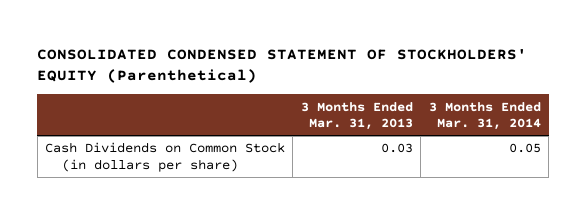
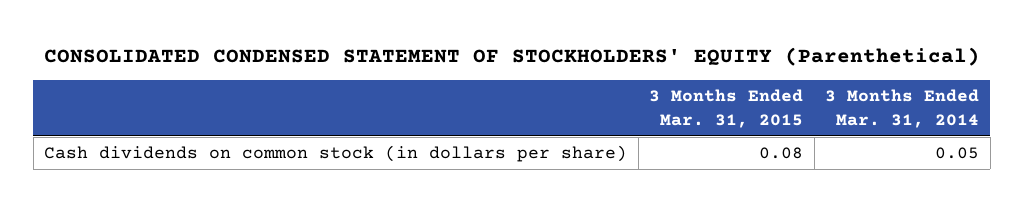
[300,101,413,131] 3 Months Ended Mar. 31, 2013 -> none
none -> [649,89,804,128] 3 Months Ended Mar. 31, 2015
[44,142,285,173] Cash Dividends on Common Stock (in dollars per share) -> [44,145,628,163] Cash dividends on common stock (in dollars per share)

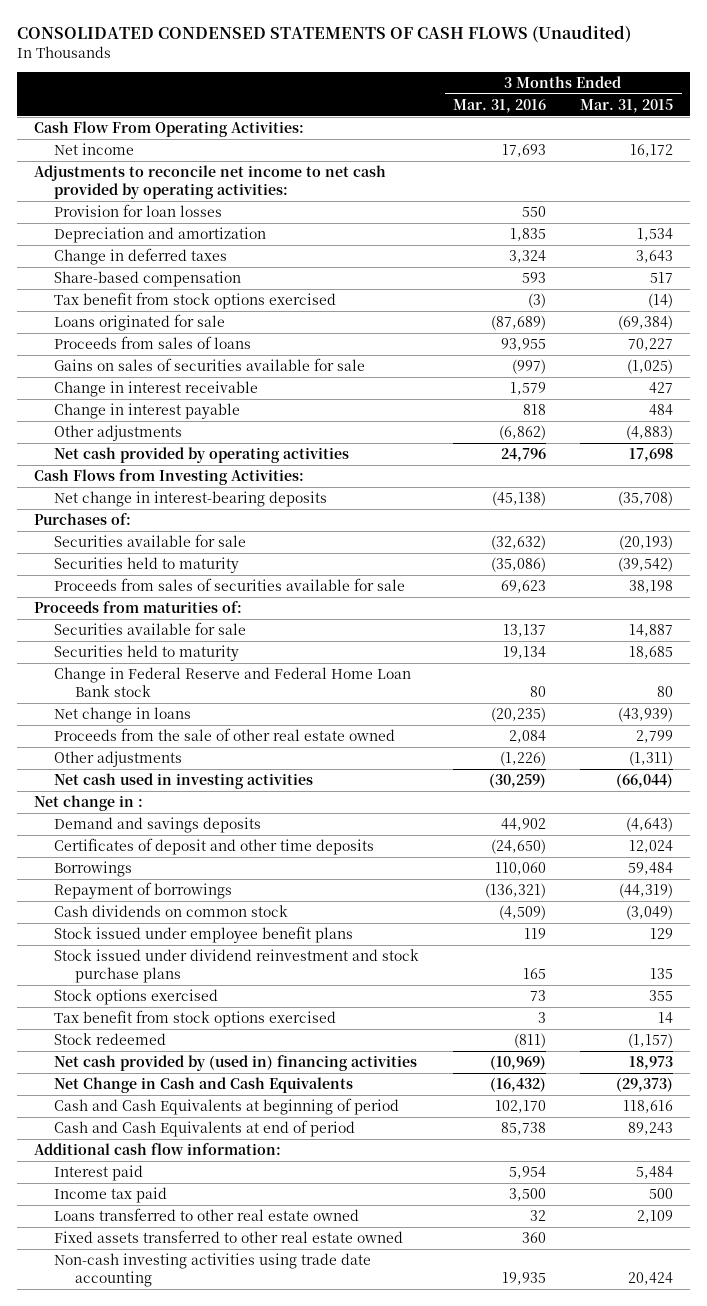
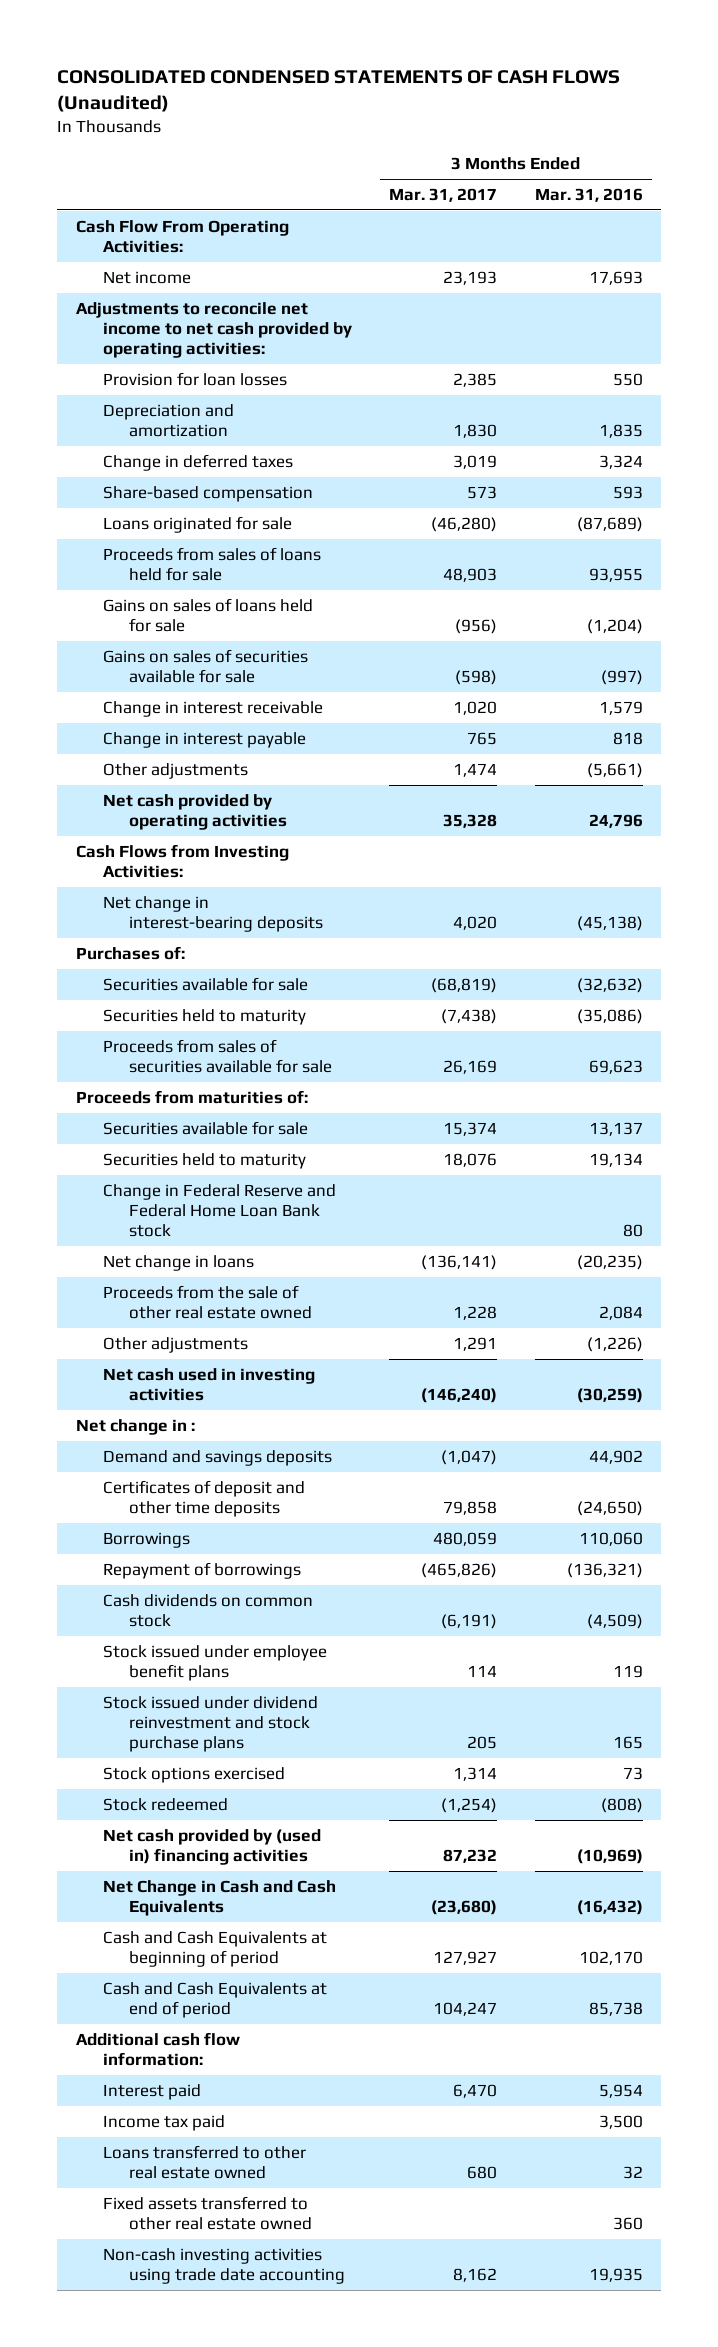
[580,98,674,113] Mar. 31, 2015 -> none
none -> [389,187,498,202] Mar. 31, 2017
[54,292,337,310] Tax benefit from stock options exercised -> none
[54,336,252,350] Proceeds from sales of loans -> [102,546,321,581] Proceeds from sales of loans held for sale
none -> [102,597,313,632] Gains on sales of loans held for sale
[499,425,547,441] (6,862) -> [586,762,643,778] (5,661)
[54,1010,337,1028] Tax benefit from stock options exercised -> none
[514,1033,547,1049] (811) -> [600,1797,643,1813] (808)

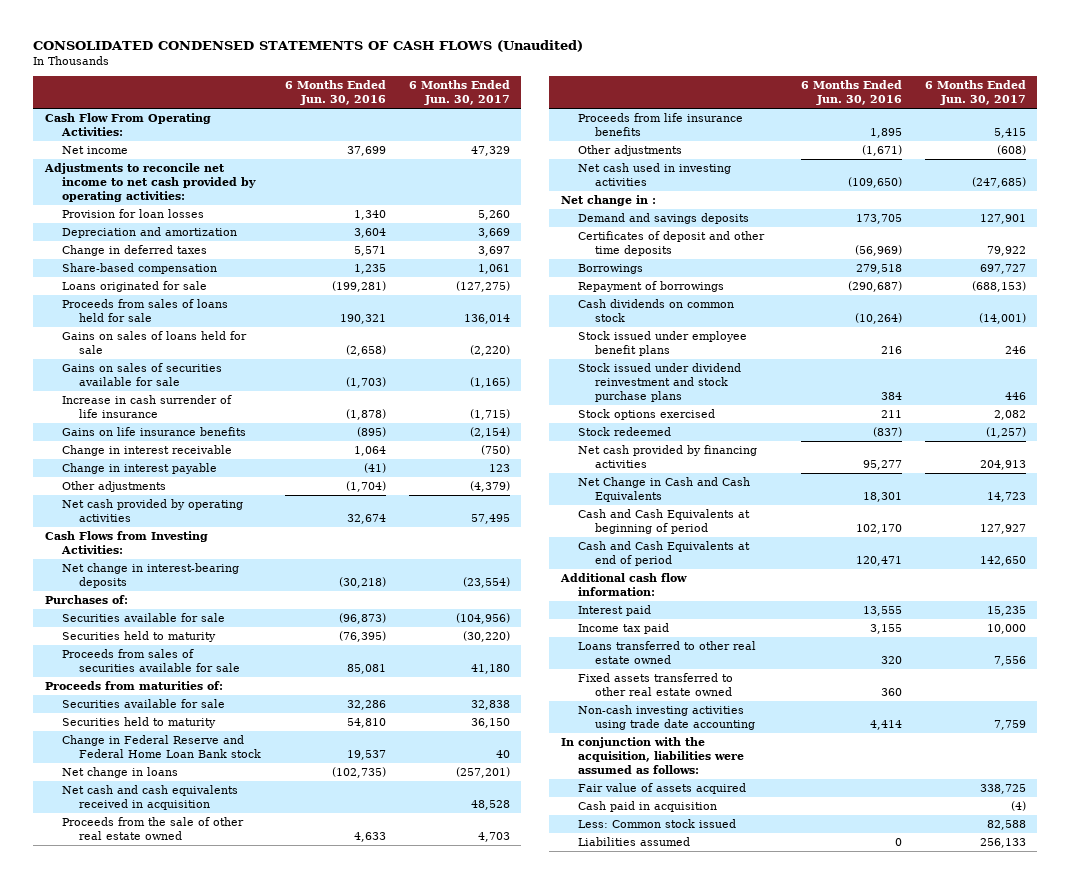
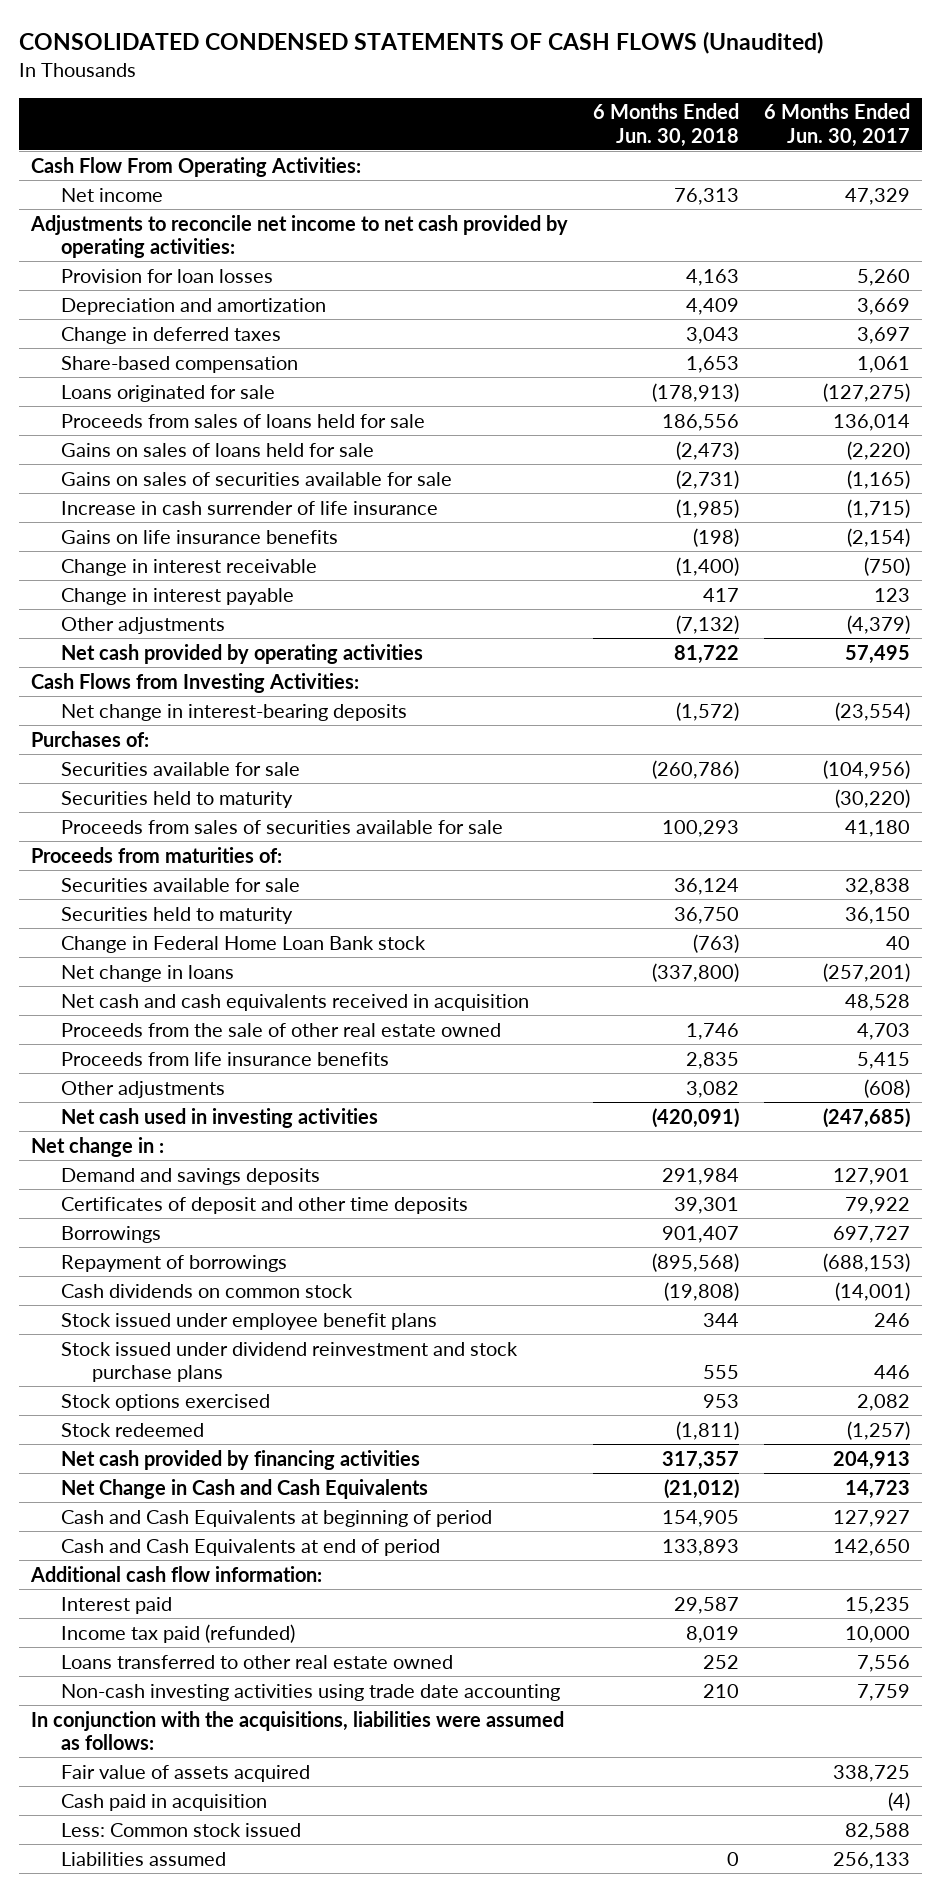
[284,80,386,106] 6 Months Ended Jun. 30, 2016 -> none
none -> [592,103,739,147] 6 Months Ended Jun. 30, 2018
[62,734,262,759] Change in Federal Reserve and Federal Home Loan Bank stock -> [61,935,427,953] Change in Federal Home Loan Bank stock
[578,622,670,634] Income tax paid -> [61,1623,296,1643] Income tax paid (refunded)
[578,672,734,697] Fixed assets transferred to other real estate owned -> none
[560,736,745,775] In conjunction with the acquisition, liabilities were assumed as follows: -> [31,1710,565,1751] In conjunction with the acquisitions, liabilities were assumed as follows:

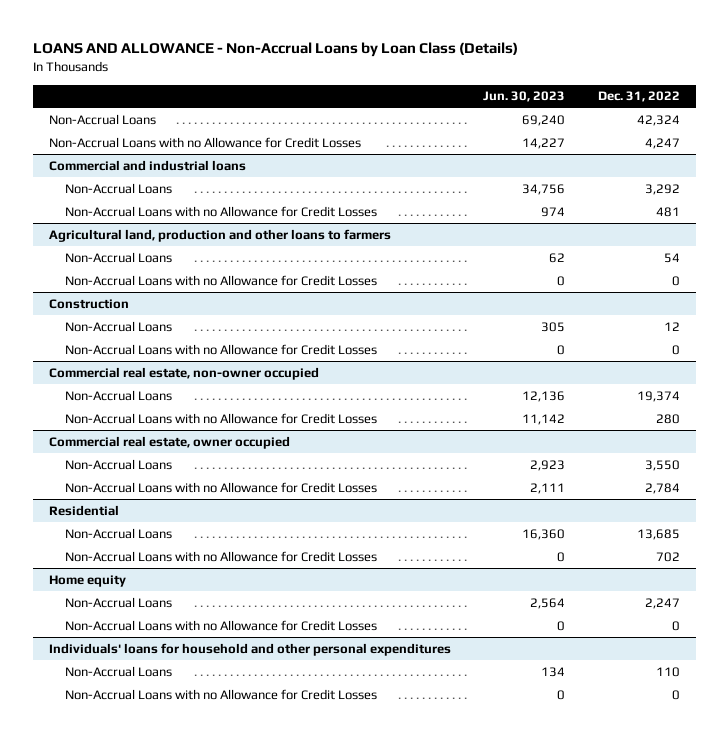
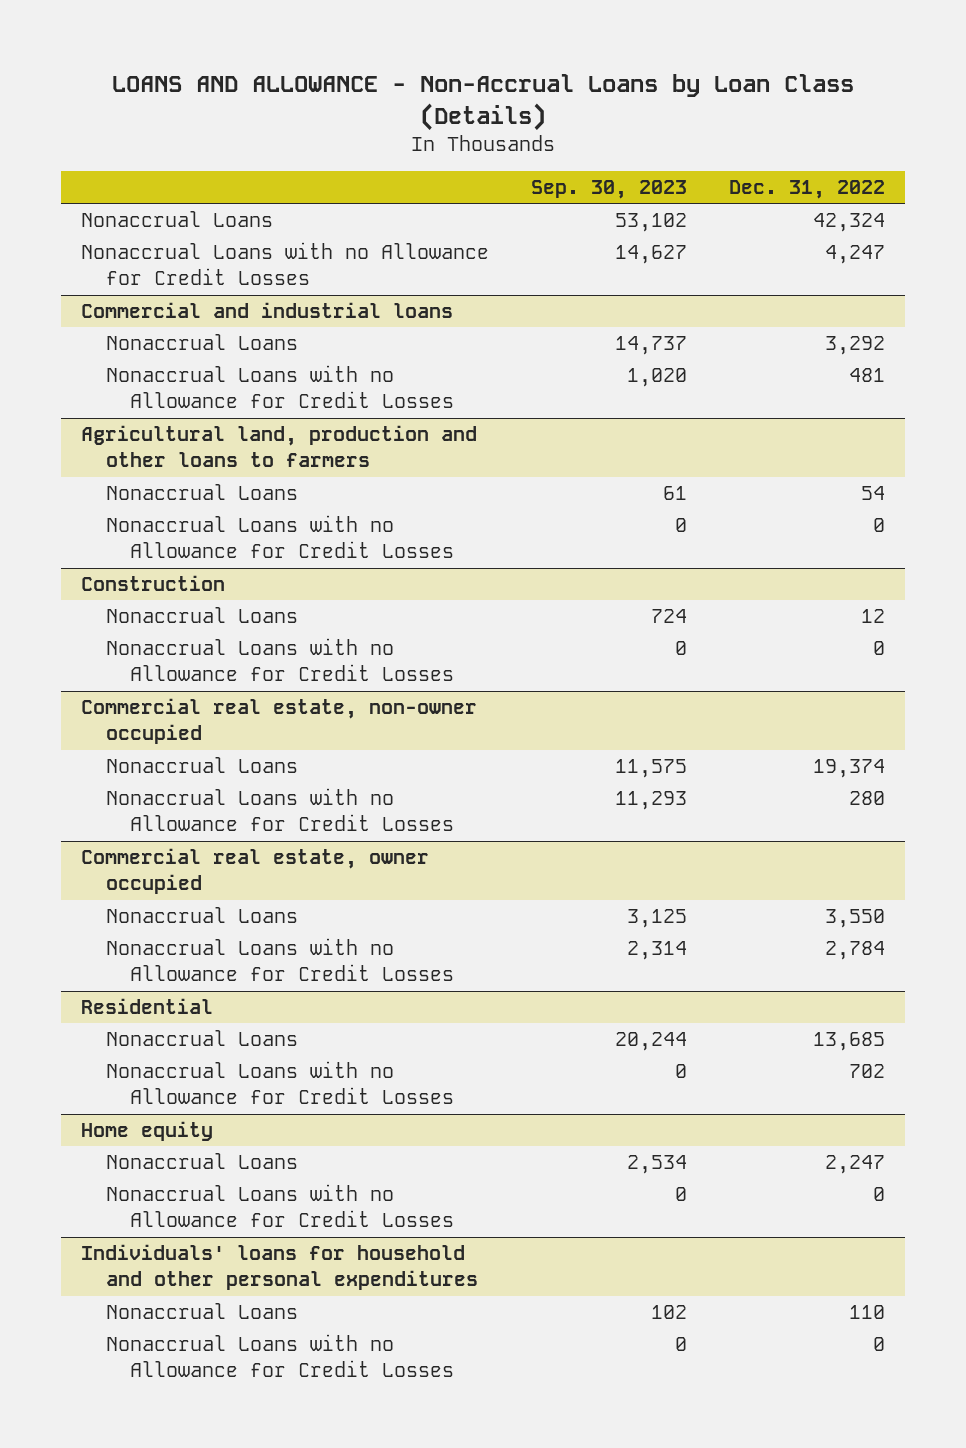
[483,91,566,103] Jun. 30, 2023 -> none
none -> [531,180,688,200] Sep. 30, 2023
[48,113,156,125] Non-Accrual Loans -> [81,211,274,228] Nonaccrual Loans
[48,136,361,148] Non-Accrual Loans with no Allowance for Credit Losses -> [81,242,490,286] Nonaccrual Loans with no Allowance for Credit Losses
[65,182,173,194] Non-Accrual Loans -> [105,334,298,351] Nonaccrual Loans
[65,205,378,217] Non-Accrual Loans with no Allowance for Credit Losses -> [105,365,455,409] Nonaccrual Loans with no Allowance for Credit Losses
[65,251,173,263] Non-Accrual Loans -> [105,484,298,501] Nonaccrual Loans
[65,274,378,286] Non-Accrual Loans with no Allowance for Credit Losses -> [105,515,455,559] Nonaccrual Loans with no Allowance for Credit Losses
[65,320,173,332] Non-Accrual Loans -> [105,607,298,624] Nonaccrual Loans
[65,343,378,355] Non-Accrual Loans with no Allowance for Credit Losses -> [105,638,455,682] Nonaccrual Loans with no Allowance for Credit Losses
[65,389,173,401] Non-Accrual Loans -> [105,757,298,774] Nonaccrual Loans
[65,412,378,424] Non-Accrual Loans with no Allowance for Credit Losses -> [105,788,455,832] Nonaccrual Loans with no Allowance for Credit Losses
[65,458,173,470] Non-Accrual Loans -> [105,907,298,924] Nonaccrual Loans
[65,481,378,493] Non-Accrual Loans with no Allowance for Credit Losses -> [105,938,455,982] Nonaccrual Loans with no Allowance for Credit Losses
[65,527,173,539] Non-Accrual Loans -> [105,1030,298,1047] Nonaccrual Loans
[65,550,378,562] Non-Accrual Loans with no Allowance for Credit Losses -> [105,1061,455,1105] Nonaccrual Loans with no Allowance for Credit Losses
[65,596,173,608] Non-Accrual Loans -> [105,1153,298,1170] Nonaccrual Loans
[65,619,378,631] Non-Accrual Loans with no Allowance for Credit Losses -> [105,1184,455,1228] Nonaccrual Loans with no Allowance for Credit Losses
[65,665,173,677] Non-Accrual Loans -> [105,1303,298,1320] Nonaccrual Loans
[65,688,378,700] Non-Accrual Loans with no Allowance for Credit Losses -> [105,1334,455,1378] Nonaccrual Loans with no Allowance for Credit Losses

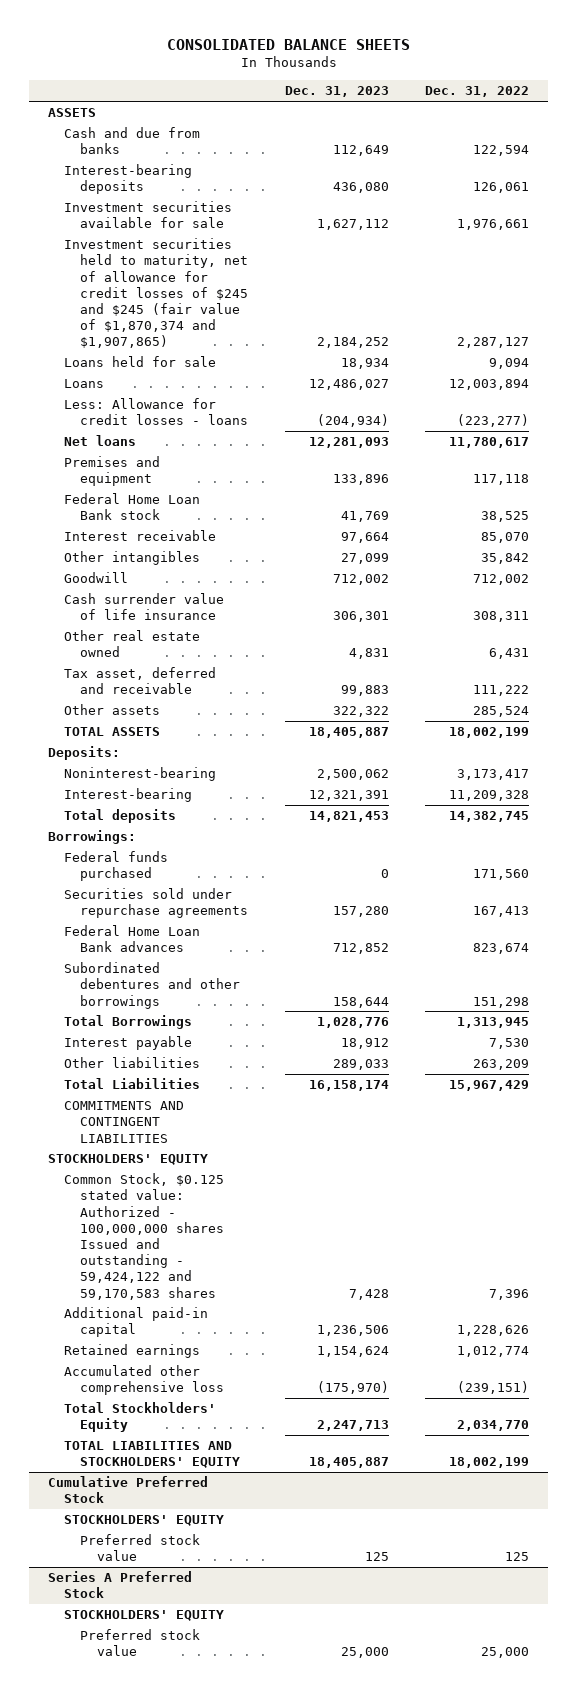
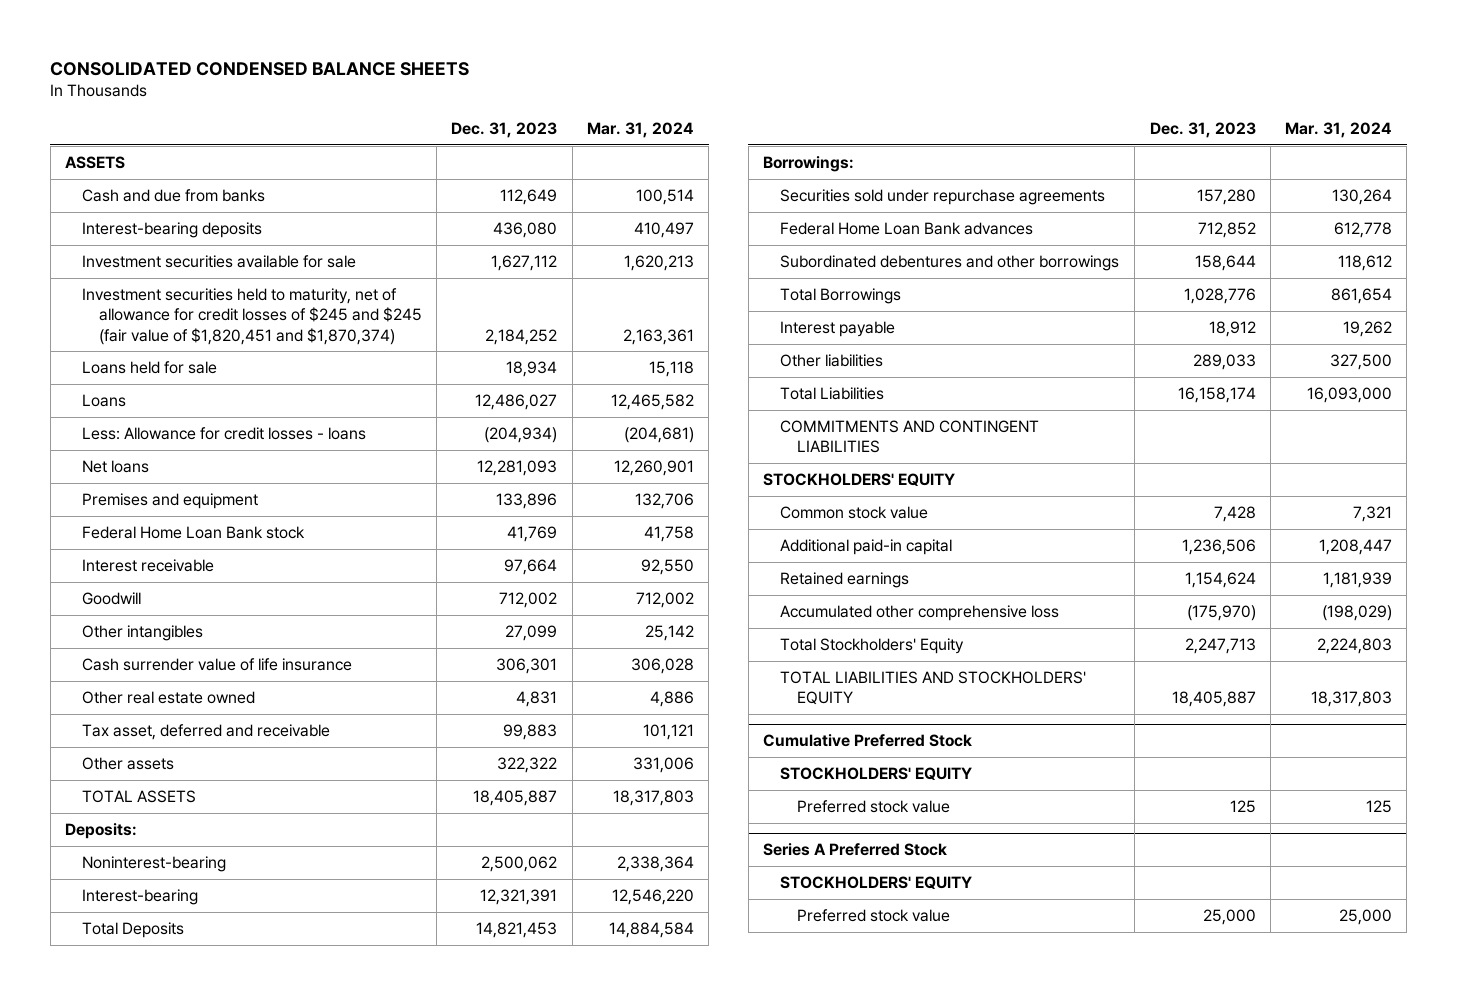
[166,38,410,50] CONSOLIDATED BALANCE SHEETS -> [50,61,470,76] CONSOLIDATED CONDENSED BALANCE SHEETS
[425,86,530,98] Dec. 31, 2022 -> none
none -> [587,122,695,139] Mar. 31, 2024
[63,238,249,349] Investment securities held to maturity, net of allowance for credit losses of $245 and $245 (fair value of $1,870,374 and $1,907,865) -> [81,287,422,345] Investment securities held to maturity, net of allowance for credit losses of $245 and $245 (fair value of $1,820,451 and $1,870,374)
[63,551,200,566] Other intangibles -> [81,624,203,641] Other intangibles
[63,809,176,824] Total deposits -> [81,921,184,938] Total Deposits
[63,851,168,882] Federal funds purchased -> none
[63,1173,225,1300] Common Stock, $0.125 stated value: Authorized - 100,000,000 shares Issued and outstanding - 59,424,122 and 59,170,583 shares -> [780,505,929,519] Common stock value

